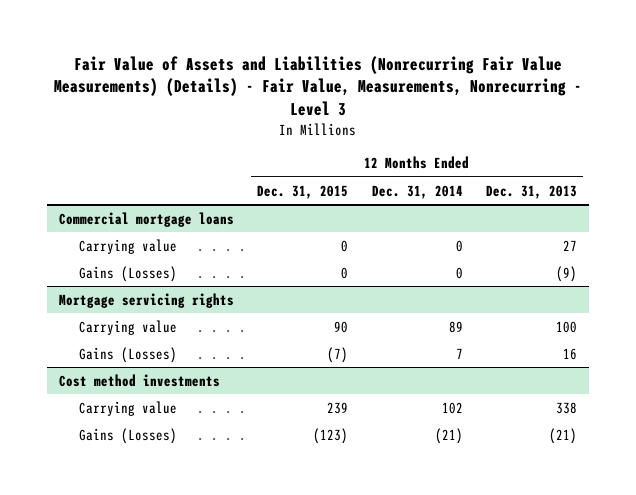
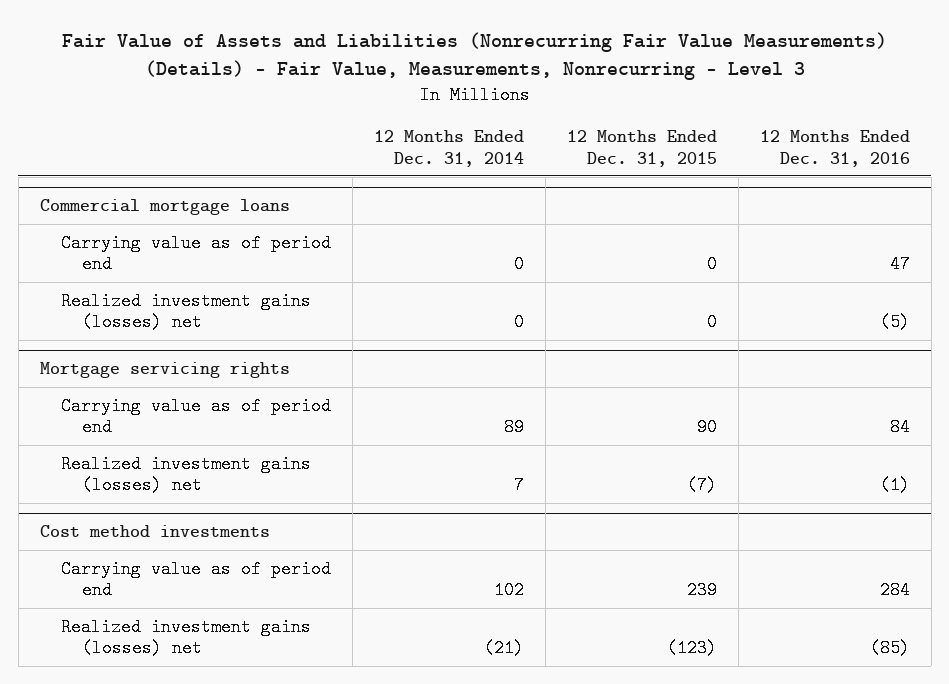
[485,184,577,199] Dec. 31, 2013 -> none
none -> [759,129,910,167] 12 Months Ended Dec. 31, 2016
[79,238,178,254] Carrying value -> [60,233,331,274] Carrying value as of period end
[79,265,178,282] Gains (Losses) -> [60,291,311,332] Realized investment gains (losses) net
[79,319,178,335] Carrying value -> [60,396,331,437] Carrying value as of period end
[79,346,178,363] Gains (Losses) -> [60,454,311,495] Realized investment gains (losses) net
[79,400,178,416] Carrying value -> [60,559,331,600] Carrying value as of period end
[79,427,178,444] Gains (Losses) -> [60,617,311,658] Realized investment gains (losses) net

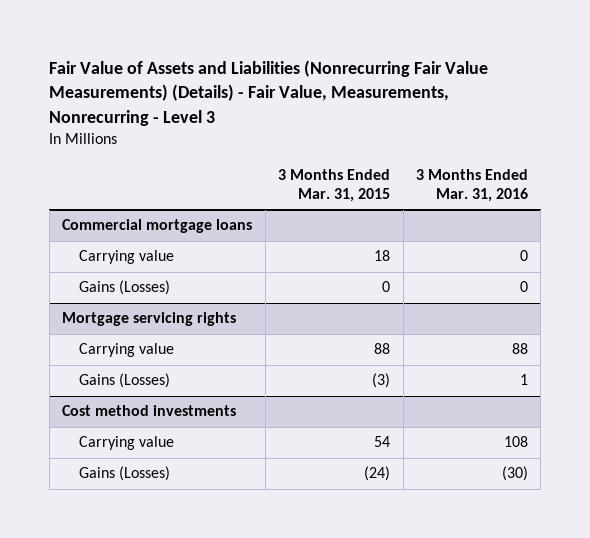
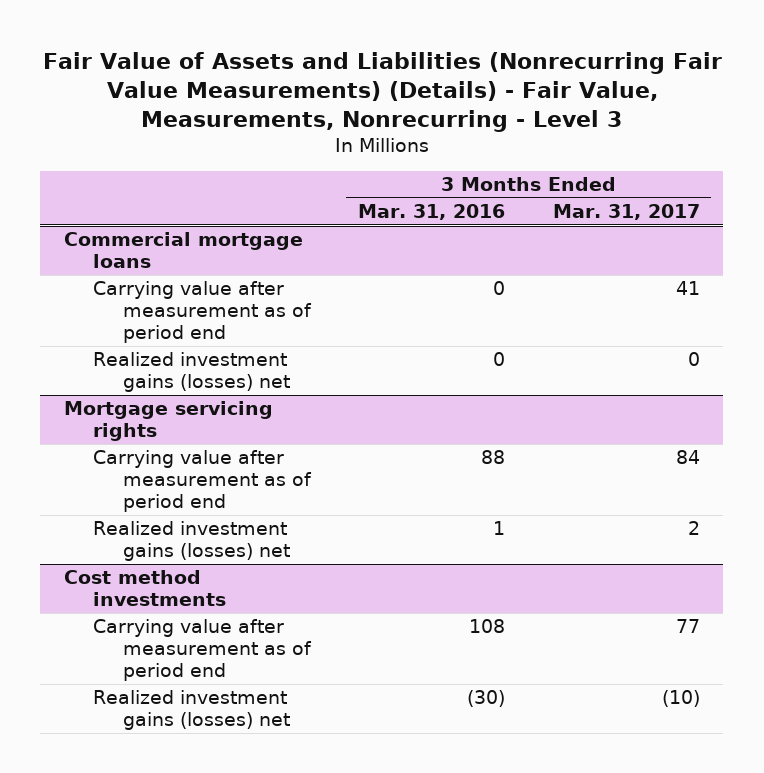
[278,169,391,203] 3 Months Ended Mar. 31, 2015 -> none
none -> [552,204,700,221] Mar. 31, 2017
[79,250,175,265] Carrying value -> [93,281,312,344] Carrying value after measurement as of period end
[79,280,171,296] Gains (Losses) -> [93,352,290,393] Realized investment gains (losses) net
[79,343,175,358] Carrying value -> [93,450,312,513] Carrying value after measurement as of period end
[79,373,171,389] Gains (Losses) -> [93,521,290,562] Realized investment gains (losses) net
[79,436,175,451] Carrying value -> [93,619,312,682] Carrying value after measurement as of period end
[79,466,171,482] Gains (Losses) -> [93,690,290,731] Realized investment gains (losses) net

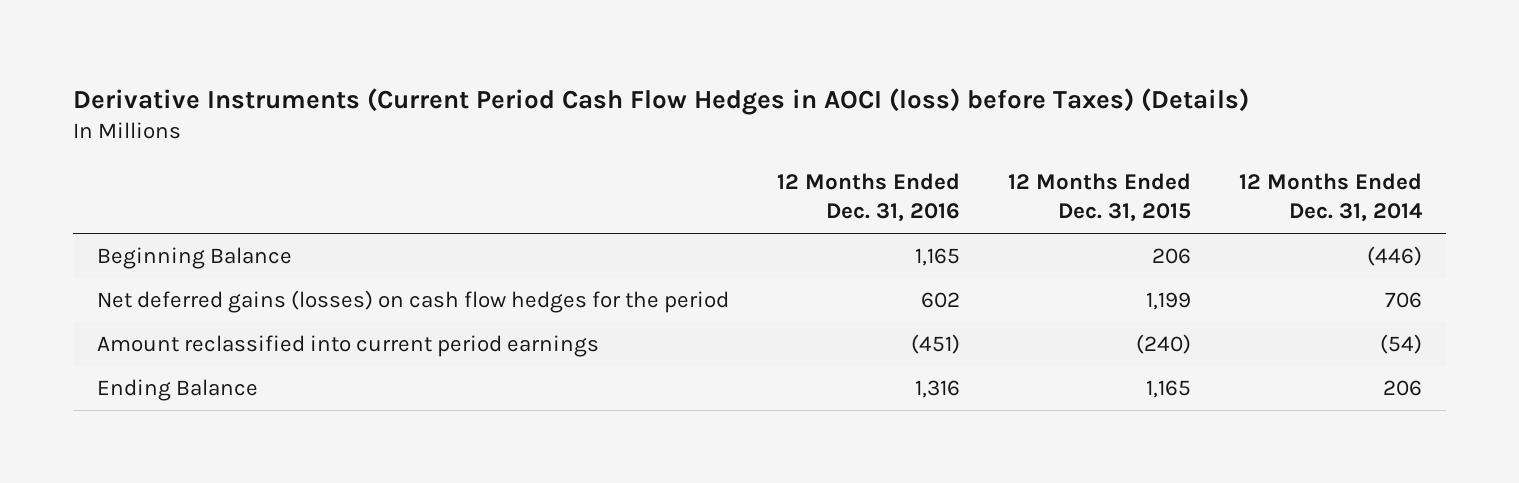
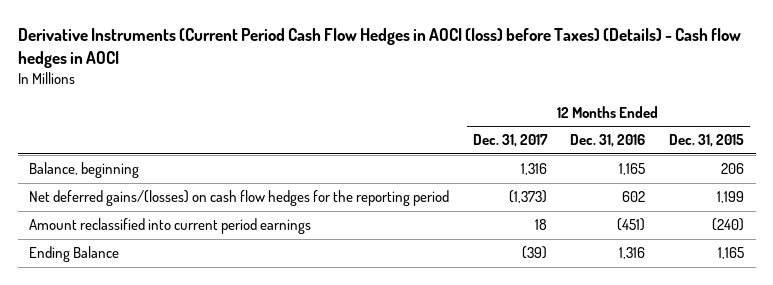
[72,87,1249,115] Derivative Instruments (Current Period Cash Flow Hedges in AOCI (loss) before Taxes) (Details) -> [17,27,741,68] Derivative Instruments (Current Period Cash Flow Hedges in AOCI (loss) before Taxes) (Details) - Cash flow hedges in AOCI
[1238,173,1423,223] 12 Months Ended Dec. 31, 2014 -> none
none -> [472,134,548,148] Dec. 31, 2017
[96,246,292,269] Beginning Balance -> [29,162,140,179] Balance, beginning
[96,289,729,313] Net deferred gains (losses) on cash flow hedges for the period -> [29,190,450,207] Net deferred gains/(losses) on cash flow hedges for the reporting period

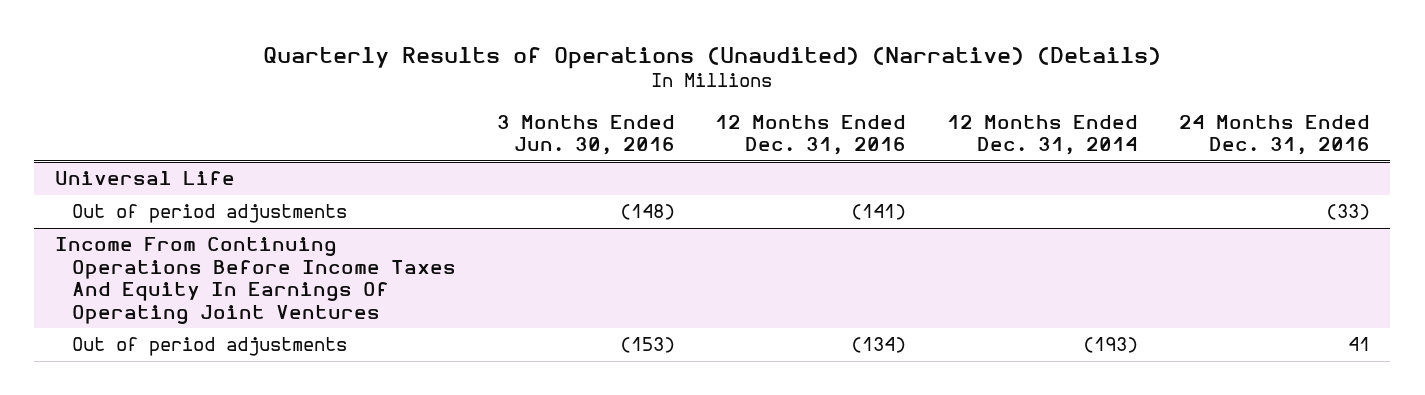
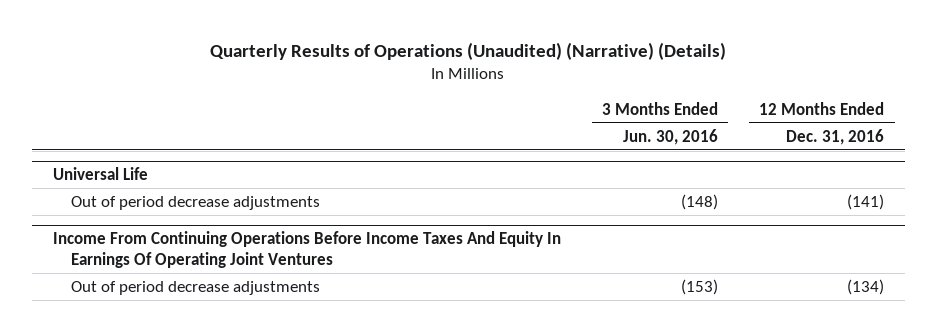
[947,114,1139,156] 12 Months Ended Dec. 31, 2014 -> none
[1178,114,1370,156] 24 Months Ended Dec. 31, 2016 -> none
[71,204,347,224] Out of period adjustments -> [71,195,321,210] Out of period decrease adjustments
[71,337,347,357] Out of period adjustments -> [71,280,321,295] Out of period decrease adjustments

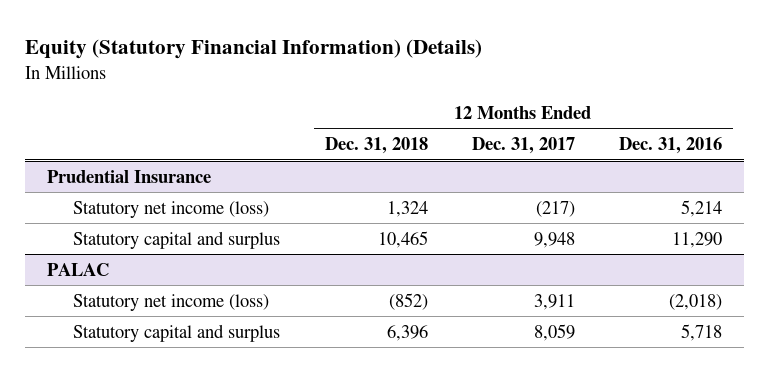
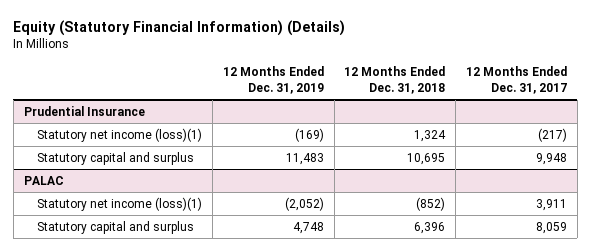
[618,137,722,155] Dec. 31, 2016 -> none
none -> [222,66,324,95] 12 Months Ended Dec. 31, 2019
[73,200,270,218] Statutory net income (loss) -> [37,127,203,142] Statutory net income (loss)(1)
[377,230,428,248] 10,465 -> [407,152,446,165] 10,695
[73,293,270,311] Statutory net income (loss) -> [37,196,203,211] Statutory net income (loss)(1)

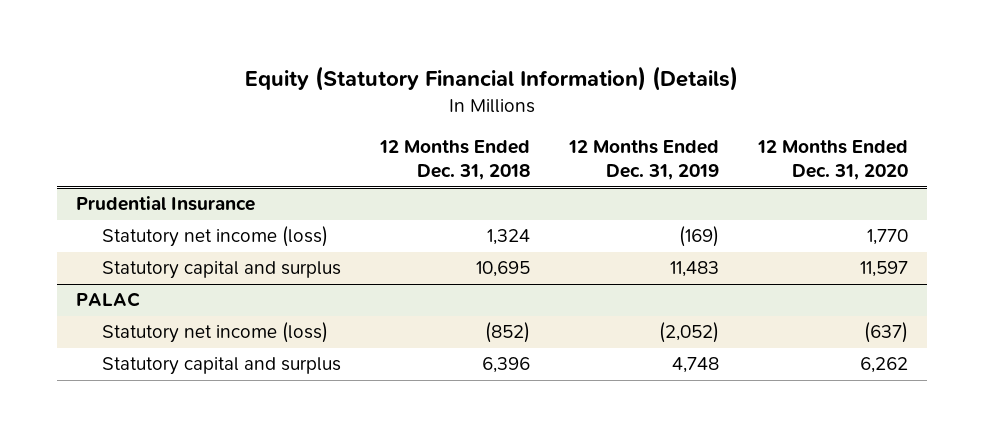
[466,66,568,95] 12 Months Ended Dec. 31, 2017 -> none
none -> [756,140,908,181] 12 Months Ended Dec. 31, 2020
[37,127,203,142] Statutory net income (loss)(1) -> [101,226,328,248] Statutory net income (loss)
[37,196,203,211] Statutory net income (loss)(1) -> [101,322,328,344] Statutory net income (loss)

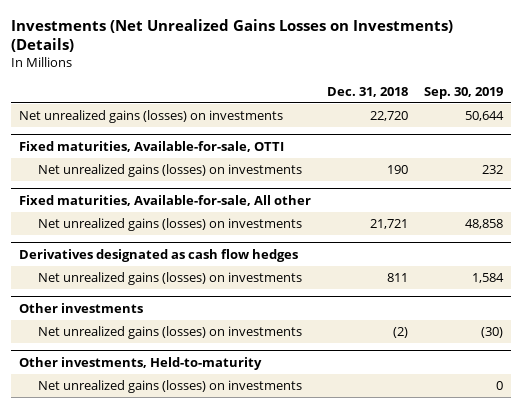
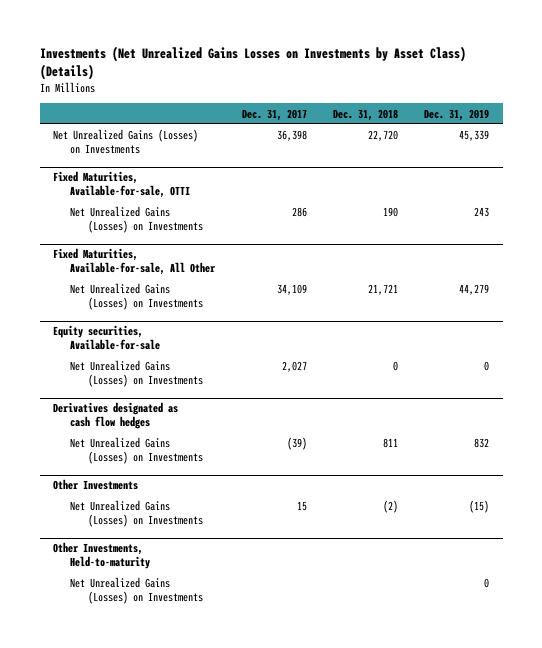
[11,18,454,53] Investments (Net Unrealized Gains Losses on Investments) (Details) -> [39,45,466,80] Investments (Net Unrealized Gains Losses on Investments by Asset Class) (Details)
[424,86,504,99] Sep. 30, 2019 -> none
none -> [241,108,307,121] Dec. 31, 2017
none -> [424,108,490,121] Dec. 31, 2019
[19,110,284,124] Net unrealized gains (losses) on investments -> [52,129,198,155] Net Unrealized Gains (Losses) on Investments
[19,140,285,152] Fixed maturities, Available-for-sale, OTTI -> [52,171,191,199] Fixed Maturities, Available-for-sale, OTTI
[38,164,303,178] Net unrealized gains (losses) on investments -> [70,206,204,234] Net Unrealized Gains (Losses) on Investments
[19,194,312,206] Fixed maturities, Available-for-sale, All other -> [52,248,217,276] Fixed Maturities, Available-for-sale, All Other
[38,218,303,232] Net unrealized gains (losses) on investments -> [70,283,204,311] Net Unrealized Gains (Losses) on Investments
none -> [52,325,161,351] Equity securities, Available-for-sale
none -> [70,360,204,388] Net Unrealized Gains (Losses) on Investments
[38,272,303,286] Net unrealized gains (losses) on investments -> [70,437,204,465] Net Unrealized Gains (Losses) on Investments
[19,302,144,313] Other investments -> [52,479,138,491] Other Investments
[38,326,303,340] Net unrealized gains (losses) on investments -> [70,500,204,528] Net Unrealized Gains (Losses) on Investments
[19,356,263,370] Other investments, Held-to-maturity -> [52,542,151,570] Other Investments, Held-to-maturity
[38,380,303,394] Net unrealized gains (losses) on investments -> [70,577,204,605] Net Unrealized Gains (Losses) on Investments

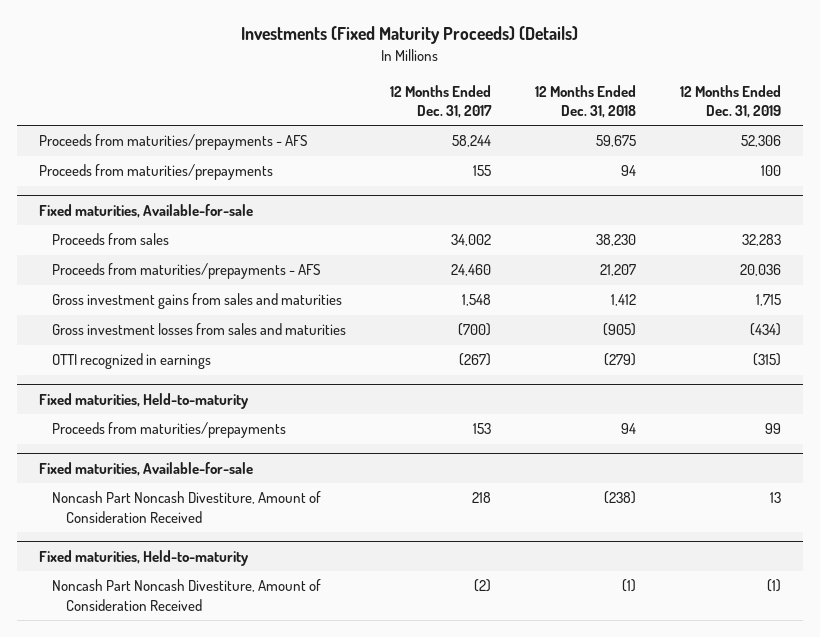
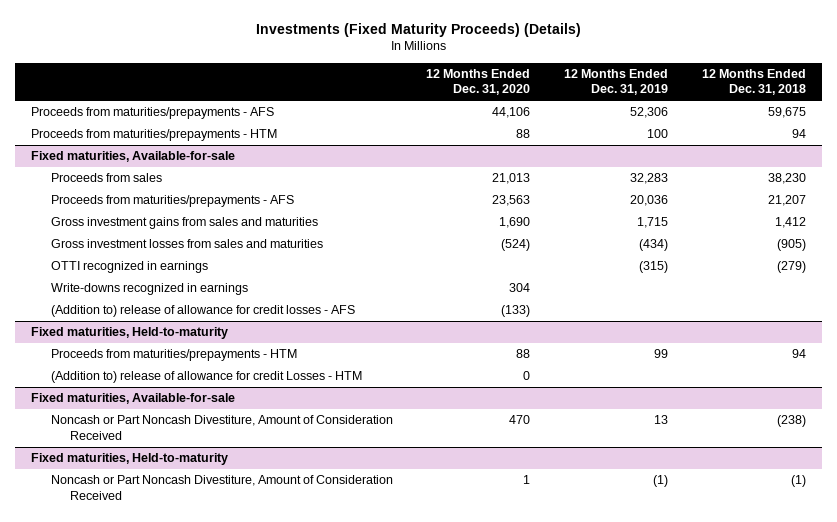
[390,84,493,118] 12 Months Ended Dec. 31, 2017 -> none
none -> [426,69,531,96] 12 Months Ended Dec. 31, 2020
[38,164,273,181] Proceeds from maturities/prepayments -> [31,129,278,142] Proceeds from maturities/prepayments - HTM
none -> [50,283,248,296] Write-downs recognized in earnings
none -> [50,305,355,318] (Addition to) release of allowance for credit losses - AFS
[52,422,287,439] Proceeds from maturities/prepayments -> [50,349,297,362] Proceeds from maturities/prepayments - HTM
none -> [50,371,362,384] (Addition to) release of allowance for credit Losses - HTM
[52,491,322,523] Noncash Part Noncash Divestiture, Amount of Consideration Received -> [50,415,393,440] Noncash or Part Noncash Divestiture, Amount of Consideration Received
[52,579,322,611] Noncash Part Noncash Divestiture, Amount of Consideration Received -> [50,475,393,500] Noncash or Part Noncash Divestiture, Amount of Consideration Received

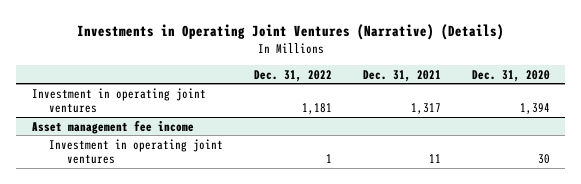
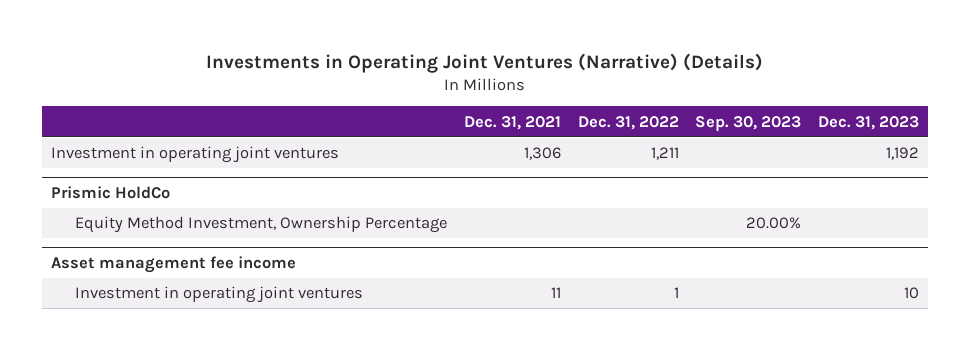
[471,69,550,82] Dec. 31, 2020 -> none
none -> [695,115,802,131] Sep. 30, 2023
none -> [818,115,920,130] Dec. 31, 2023
[301,103,332,115] 1,181 -> [650,147,679,161] 1,211
[410,103,441,115] 1,317 -> [523,147,561,161] 1,306
none -> [50,186,170,200] Prismic HoldCo
none -> [74,216,447,234] Equity Method Investment, Ownership Percentage

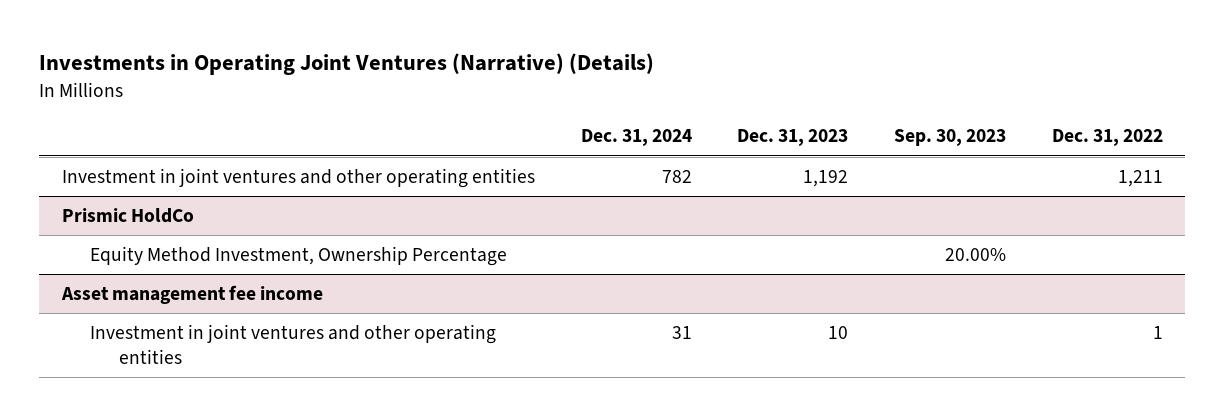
[463,115,561,130] Dec. 31, 2021 -> none
none -> [580,129,692,147] Dec. 31, 2024
[50,146,339,164] Investment in operating joint ventures -> [62,168,536,189] Investment in joint ventures and other operating entities
[74,286,363,304] Investment in operating joint ventures -> [90,324,497,365] Investment in joint ventures and other operating entities

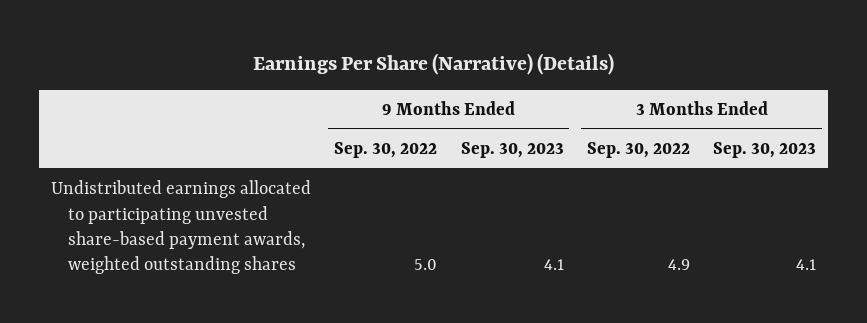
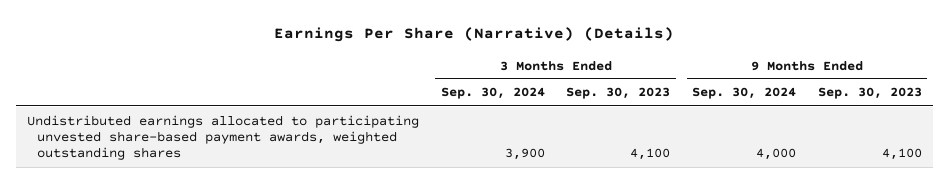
[334,142,438,159] Sep. 30, 2022 -> none
[587,142,691,159] Sep. 30, 2022 -> none
none -> [440,87,545,100] Sep. 30, 2024
none -> [692,87,797,100] Sep. 30, 2024
[543,259,564,271] 4.1 -> [881,148,922,161] 4,100
[796,259,817,271] 4.1 -> [630,148,671,161] 4,100

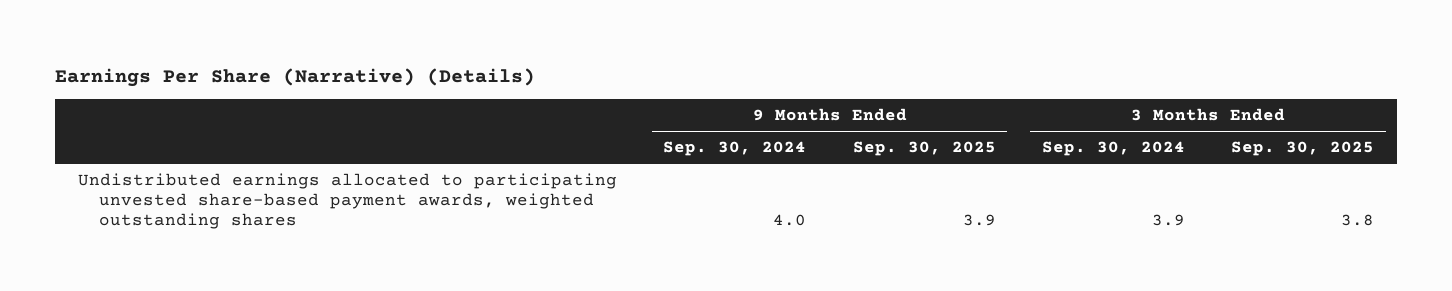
[566,87,671,100] Sep. 30, 2023 -> none
[817,87,922,100] Sep. 30, 2023 -> none
none -> [852,141,996,157] Sep. 30, 2025
none -> [1231,141,1375,157] Sep. 30, 2025
[504,148,545,161] 3,900 -> [1151,213,1185,226] 3.9
[756,148,797,161] 4,000 -> [773,213,807,226] 4.0

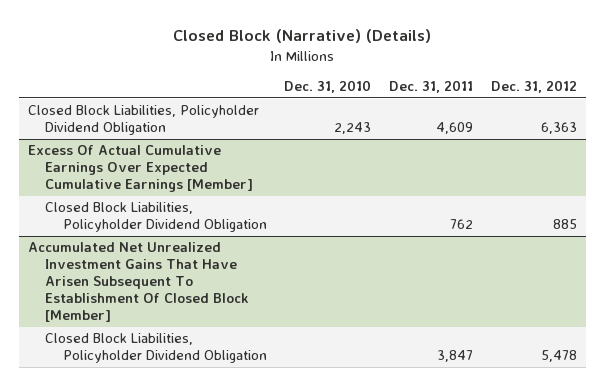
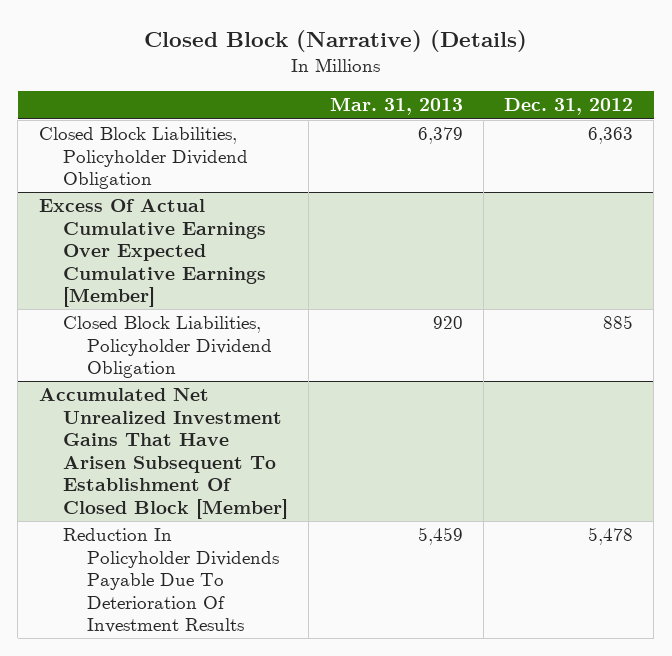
[284,80,372,94] Dec. 31, 2010 -> none
[389,80,474,94] Dec. 31, 2011 -> none
none -> [329,97,463,116] Mar. 31, 2013
[45,333,267,364] Closed Block Liabilities, Policyholder Dividend Obligation -> [62,528,280,634] Reduction In Policyholder Dividends Payable Due To Deterioration Of Investment Results

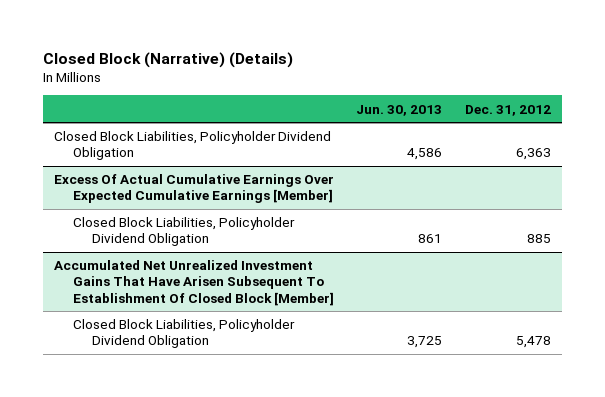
[329,97,463,116] Mar. 31, 2013 -> none
none -> [356,104,443,116] Jun. 30, 2013
[62,528,280,634] Reduction In Policyholder Dividends Payable Due To Deterioration Of Investment Results -> [72,319,295,349] Closed Block Liabilities, Policyholder Dividend Obligation

